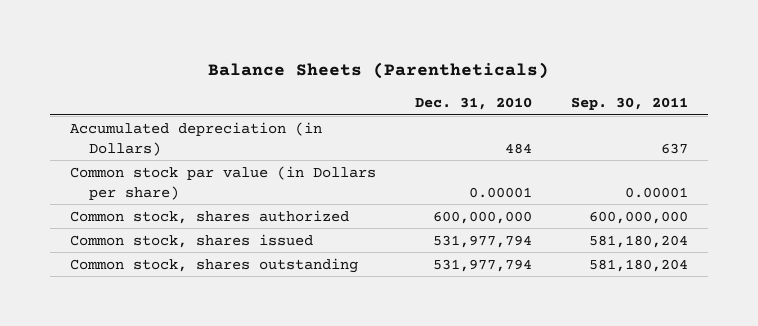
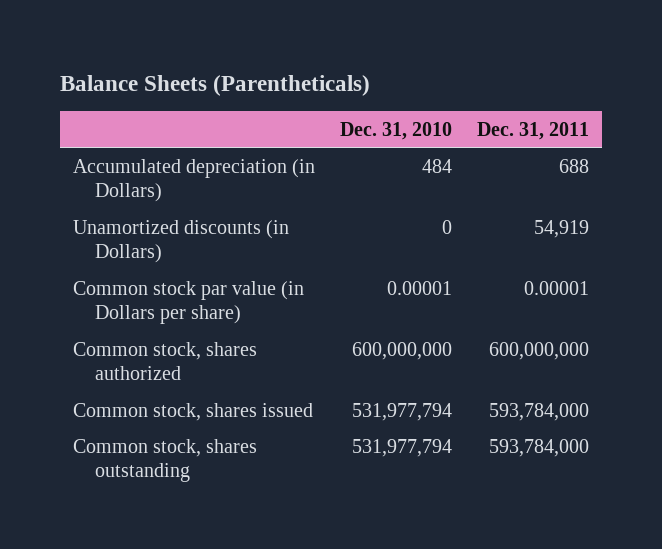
[571,96,689,110] Sep. 30, 2011 -> none
none -> [477,121,590,140] Dec. 31, 2011
none -> [72,219,289,264] Unamortized discounts (in Dollars)

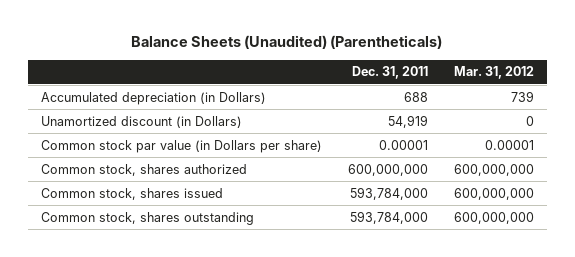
[59,74,370,96] Balance Sheets (Parentheticals) -> [131,35,443,50] Balance Sheets (Unaudited) (Parentheticals)
[339,121,452,140] Dec. 31, 2010 -> none
none -> [453,66,534,80] Mar. 31, 2012
[72,219,289,264] Unamortized discounts (in Dollars) -> [40,115,242,128] Unamortized discount (in Dollars)

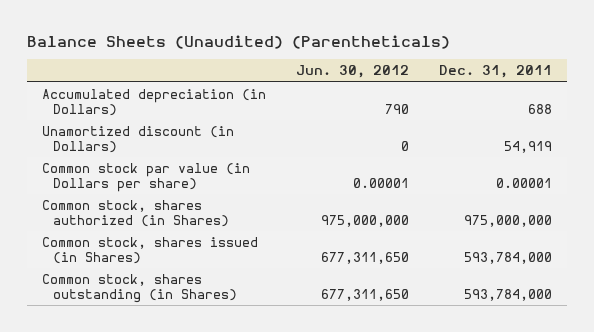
[453,66,534,80] Mar. 31, 2012 -> none
none -> [295,65,409,79] Jun. 30, 2012
[40,163,247,176] Common stock, shares authorized -> [41,200,229,227] Common stock, shares authorized (in Shares)
[347,163,428,176] 600,000,000 -> [463,214,552,227] 975,000,000
[40,187,223,200] Common stock, shares issued -> [41,237,258,264] Common stock, shares issued (in Shares)
[40,211,254,225] Common stock, shares outstanding -> [41,274,237,303] Common stock, shares outstanding (in Shares)

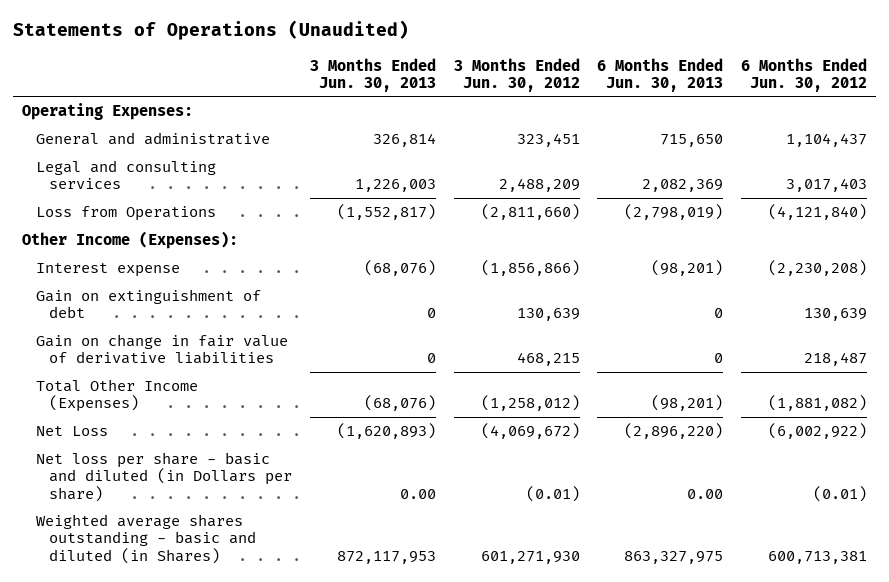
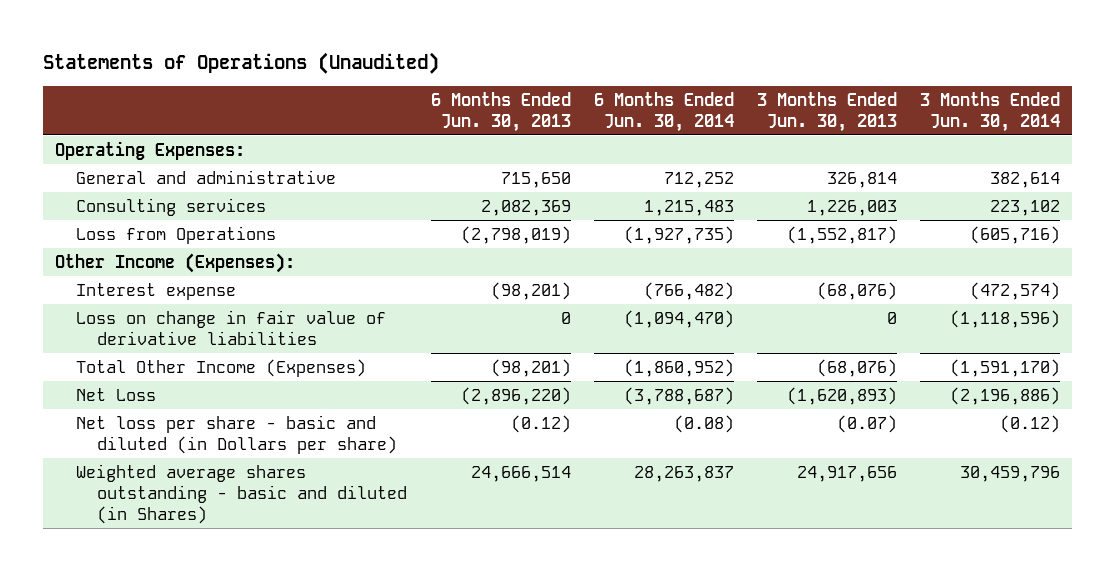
[453,57,580,92] 3 Months Ended Jun. 30, 2012 -> none
[741,57,868,92] 6 Months Ended Jun. 30, 2012 -> none
none -> [593,91,734,132] 6 Months Ended Jun. 30, 2014
none -> [920,91,1061,132] 3 Months Ended Jun. 30, 2014
[35,160,216,190] Legal and consulting services -> [76,197,267,216] Consulting services
[35,289,261,319] Gain on extinguishment of debt -> none
[35,334,288,365] Gain on change in fair value of derivative liabilities -> [76,309,387,345] Loss on change in fair value of derivative liabilities
[399,488,436,499] 0.00 -> [837,414,898,433] (0.07)
[687,488,724,499] 0.00 -> [510,414,571,433] (0.12)
[336,550,436,564] 872,117,953 -> [797,465,898,482] 24,917,656
[624,550,724,564] 863,327,975 -> [470,465,571,482] 24,666,514

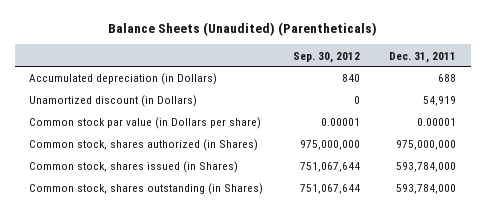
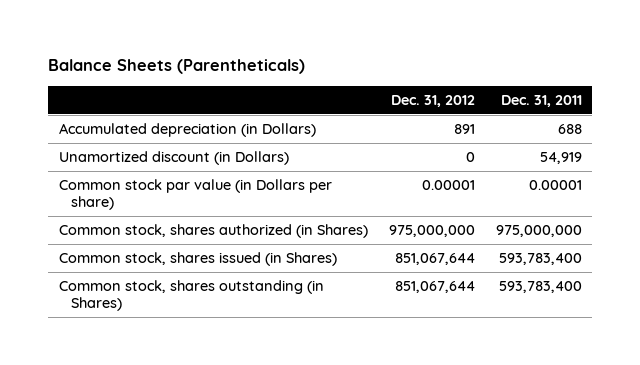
[107,21,377,36] Balance Sheets (Unaudited) (Parentheticals) -> [48,58,306,74] Balance Sheets (Parentheticals)
[292,51,360,63] Sep. 30, 2012 -> none
none -> [390,94,475,107] Dec. 31, 2012
[396,162,457,173] 593,784,000 -> [498,253,582,266] 593,783,400
[396,184,457,195] 593,784,000 -> [498,281,582,294] 593,783,400

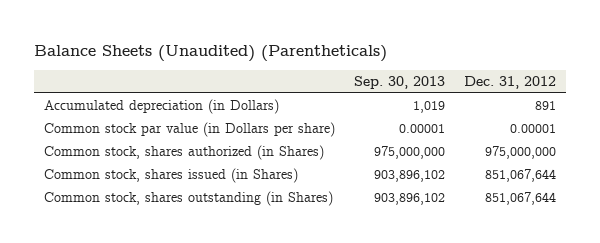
[48,58,306,74] Balance Sheets (Parentheticals) -> [34,45,388,63] Balance Sheets (Unaudited) (Parentheticals)
[500,94,582,107] Dec. 31, 2011 -> none
none -> [354,76,446,90] Sep. 30, 2013
[58,151,289,166] Unamortized discount (in Dollars) -> none

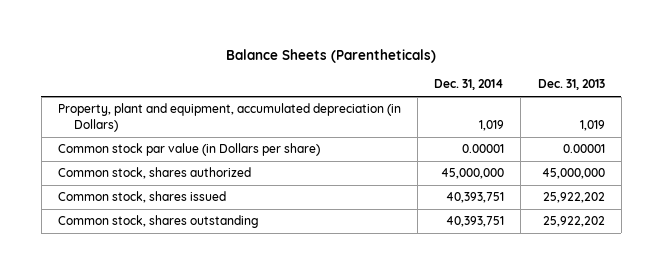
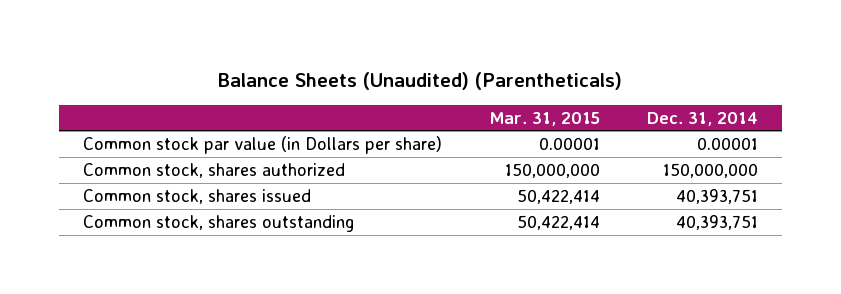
[226,48,437,63] Balance Sheets (Parentheticals) -> [218,71,623,90] Balance Sheets (Unaudited) (Parentheticals)
[537,79,605,91] Dec. 31, 2013 -> none
none -> [488,111,600,126] Mar. 31, 2015
[58,103,402,132] Property, plant and equipment, accumulated depreciation (in Dollars) -> none
[441,168,505,180] 45,000,000 -> [663,162,759,178] 150,000,000

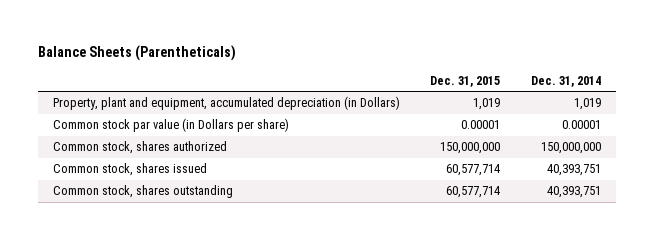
[218,71,623,90] Balance Sheets (Unaudited) (Parentheticals) -> [37,45,236,62] Balance Sheets (Parentheticals)
[488,111,600,126] Mar. 31, 2015 -> none
none -> [430,75,501,87] Dec. 31, 2015
none -> [53,96,401,111] Property, plant and equipment, accumulated depreciation (in Dollars)

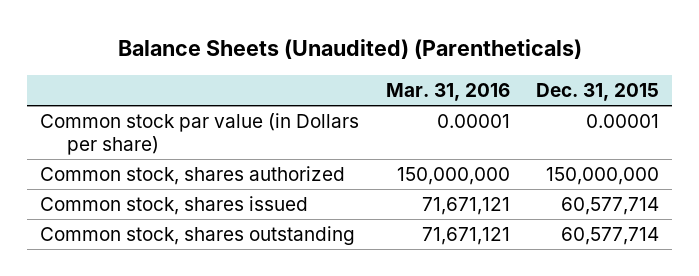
[37,45,236,62] Balance Sheets (Parentheticals) -> [117,39,582,60] Balance Sheets (Unaudited) (Parentheticals)
[530,75,601,87] Dec. 31, 2014 -> none
none -> [385,83,510,102] Mar. 31, 2016
[53,96,401,111] Property, plant and equipment, accumulated depreciation (in Dollars) -> none

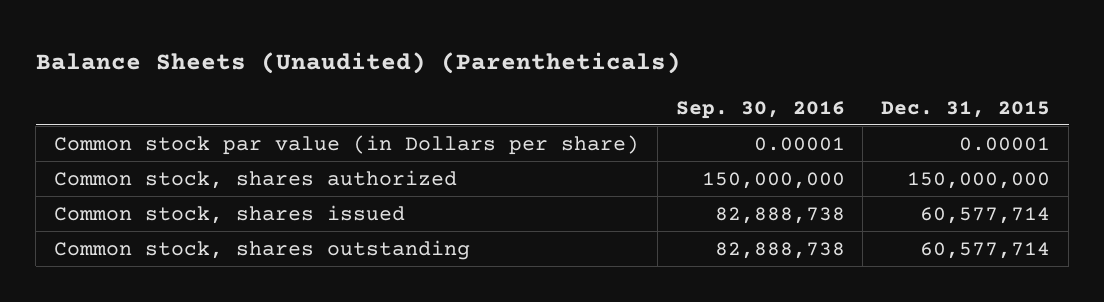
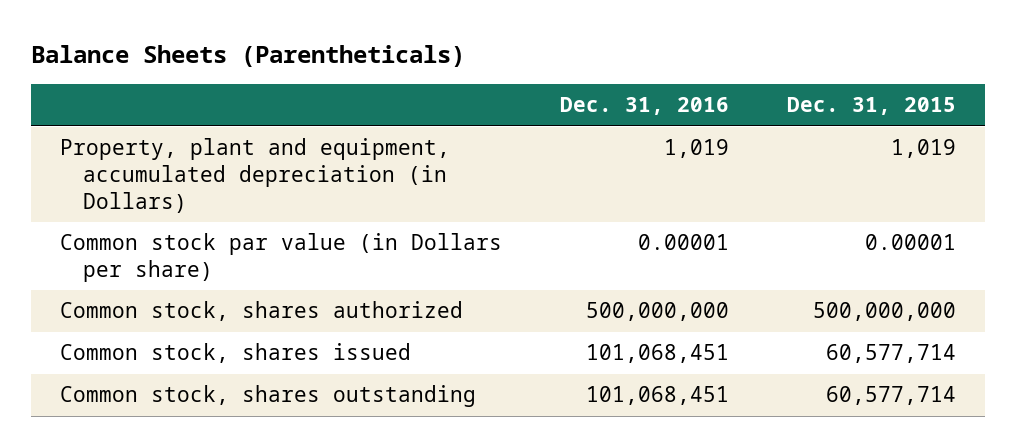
[35,51,681,74] Balance Sheets (Unaudited) (Parentheticals) -> [30,45,465,68] Balance Sheets (Parentheticals)
[675,100,845,119] Sep. 30, 2016 -> none
none -> [559,97,729,116] Dec. 31, 2016
none -> [59,138,450,213] Property, plant and equipment, accumulated depreciation (in Dollars)
[907,171,1051,189] 150,000,000 -> [813,302,957,322] 500,000,000

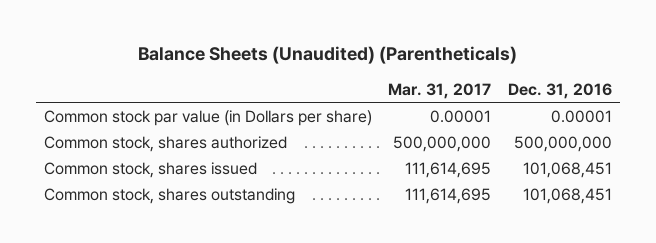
[30,45,465,68] Balance Sheets (Parentheticals) -> [137,46,517,65] Balance Sheets (Unaudited) (Parentheticals)
[787,97,957,116] Dec. 31, 2015 -> none
none -> [388,82,492,99] Mar. 31, 2017
[59,138,450,213] Property, plant and equipment, accumulated depreciation (in Dollars) -> none

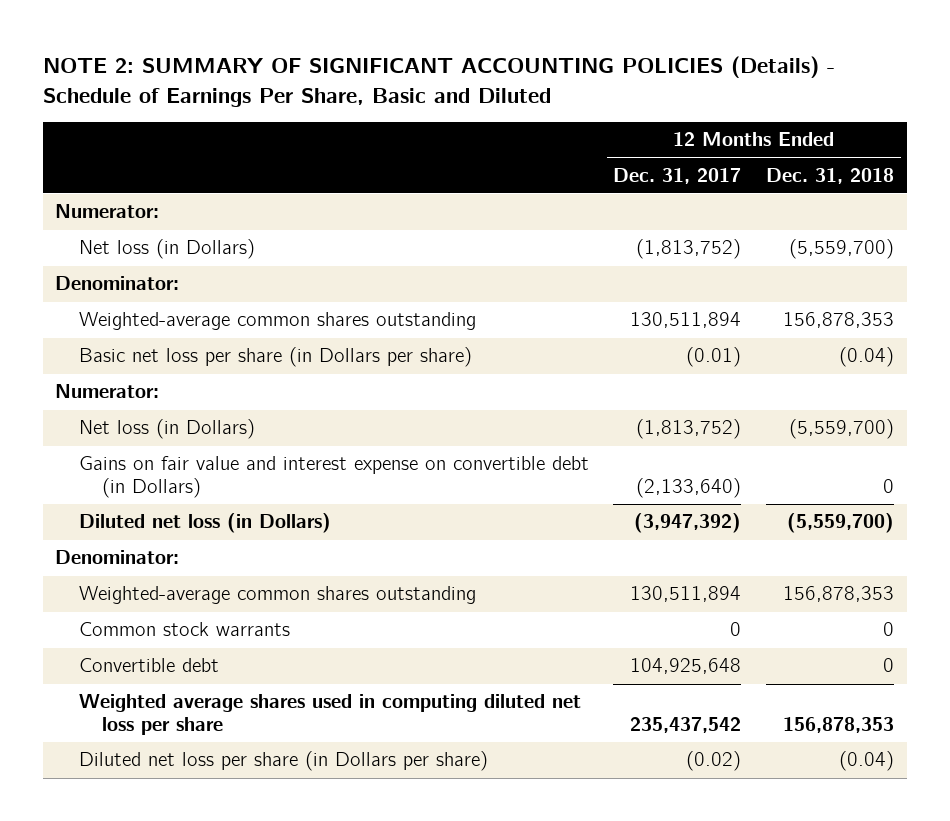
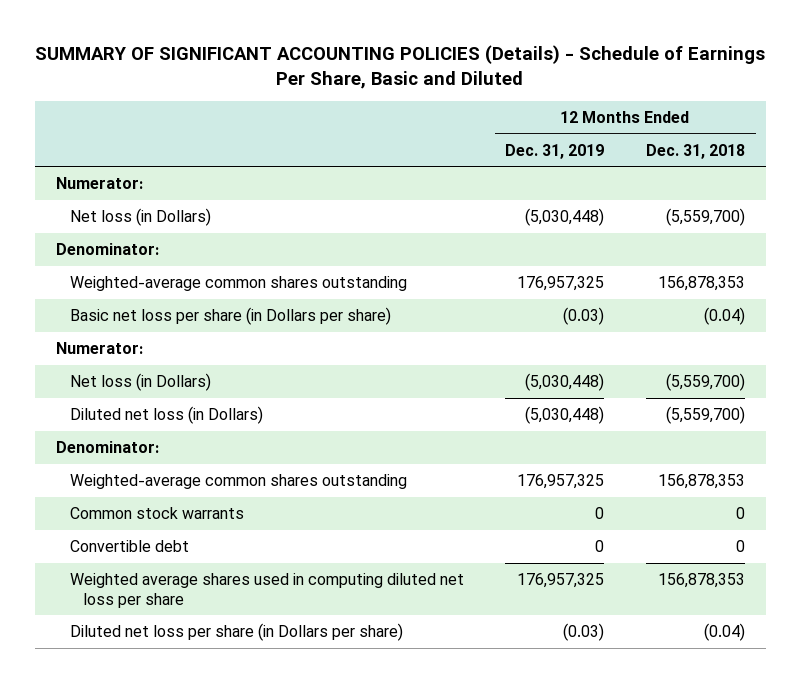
[42,55,835,107] NOTE 2: SUMMARY OF SIGNIFICANT ACCOUNTING POLICIES (Details) - Schedule of Earnings Per Share, Basic and Diluted -> [35,44,766,90] SUMMARY OF SIGNIFICANT ACCOUNTING POLICIES (Details) - Schedule of Earnings Per Share, Basic and Diluted
[613,167,742,184] Dec. 31, 2017 -> none
none -> [505,143,605,159] Dec. 31, 2019
[78,456,589,499] Gains on fair value and interest expense on convertible debt (in Dollars) -> none

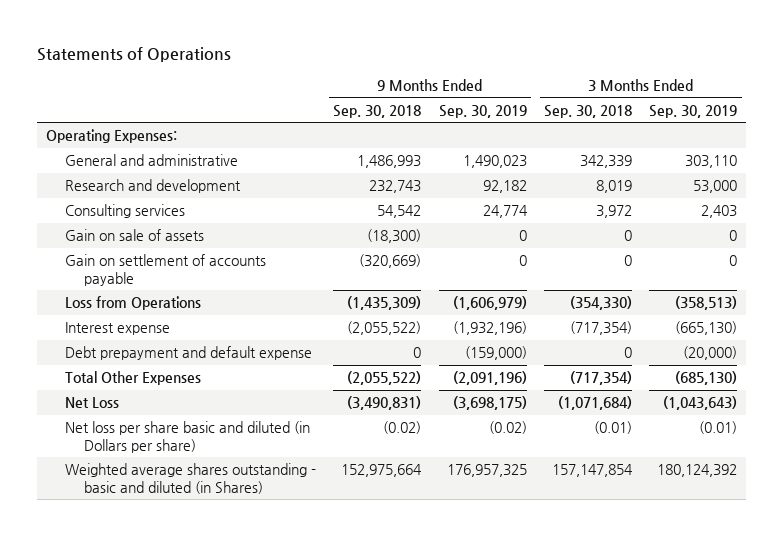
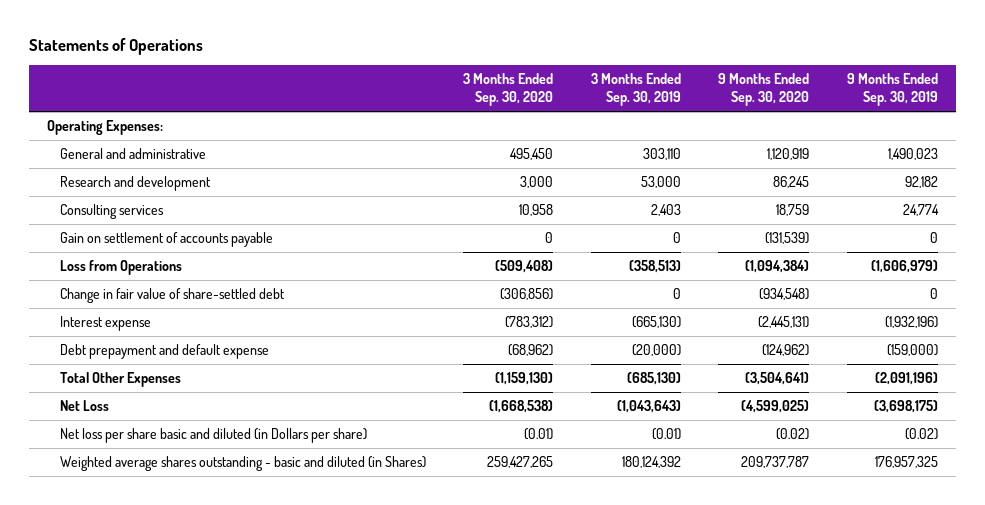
[333,104,422,118] Sep. 30, 2018 -> none
[544,104,633,118] Sep. 30, 2018 -> none
none -> [463,73,554,107] 3 Months Ended Sep. 30, 2020
none -> [718,73,810,107] 9 Months Ended Sep. 30, 2020
[64,229,204,242] Gain on sale of assets -> none
none -> [59,288,285,304] Change in fair value of share-settled debt

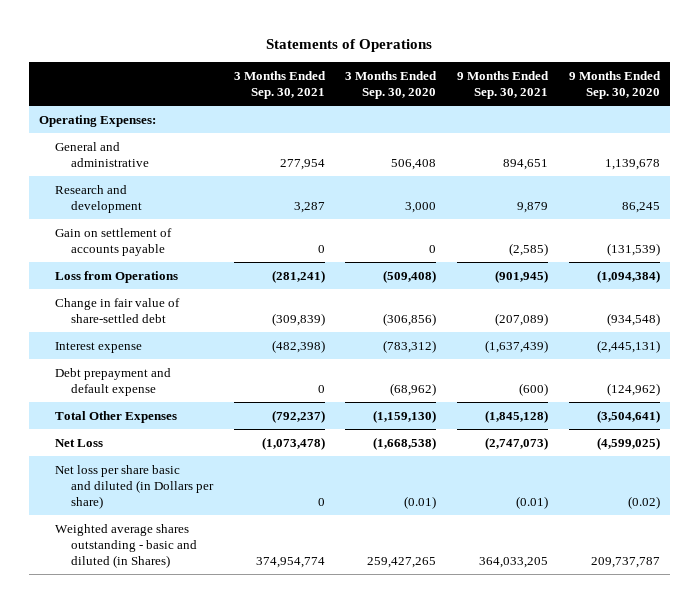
[590,73,681,107] 3 Months Ended Sep. 30, 2019 -> none
[846,73,938,107] 9 Months Ended Sep. 30, 2019 -> none
none -> [233,70,326,100] 3 Months Ended Sep. 30, 2021
none -> [456,70,549,100] 9 Months Ended Sep. 30, 2021
[510,148,554,161] 495,450 -> [391,158,437,170] 506,408
[767,148,810,161] 1,120,919 -> [604,158,660,170] 1,139,678
[59,204,164,220] Consulting services -> none

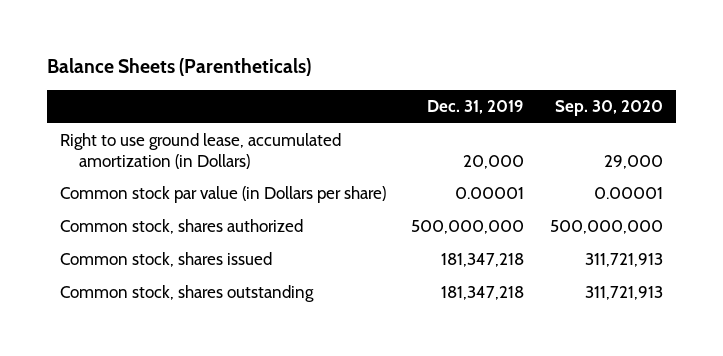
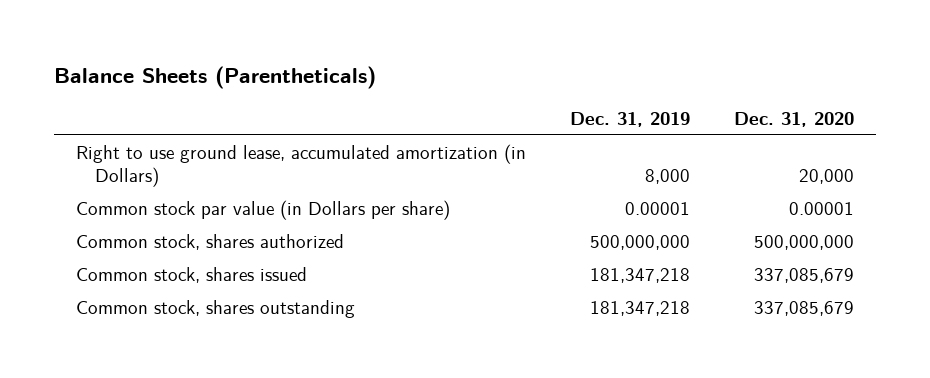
[554,100,663,117] Sep. 30, 2020 -> none
none -> [733,111,854,127] Dec. 31, 2020
[463,154,525,169] 20,000 -> [644,168,690,184] 8,000

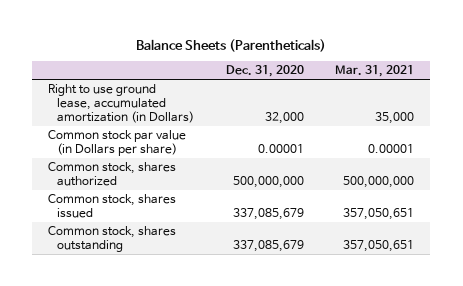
[569,111,690,127] Dec. 31, 2019 -> none
none -> [335,65,415,78] Mar. 31, 2021
[798,168,854,184] 20,000 -> [264,112,304,125] 32,000

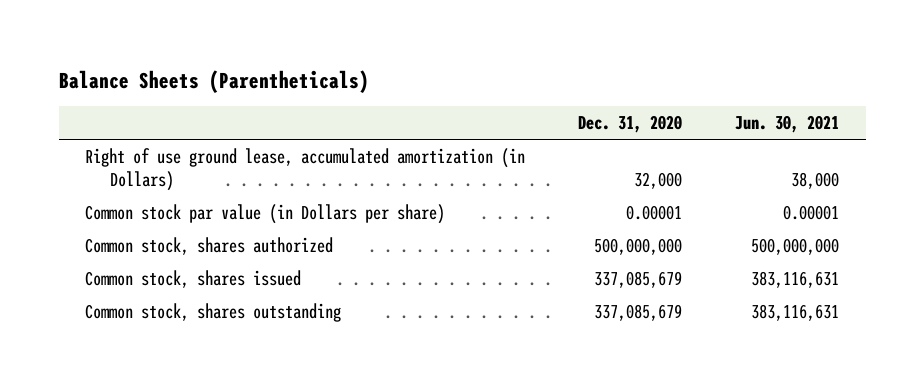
[335,65,415,78] Mar. 31, 2021 -> none
none -> [735,115,840,134] Jun. 30, 2021
[48,83,195,124] Right to use ground lease, accumulated amortization (in Dollars) -> [85,148,526,191] Right of use ground lease, accumulated amortization (in Dollars)

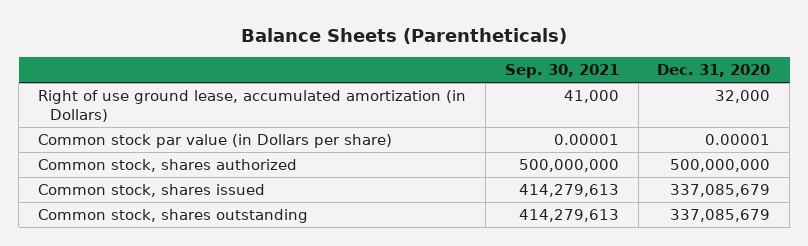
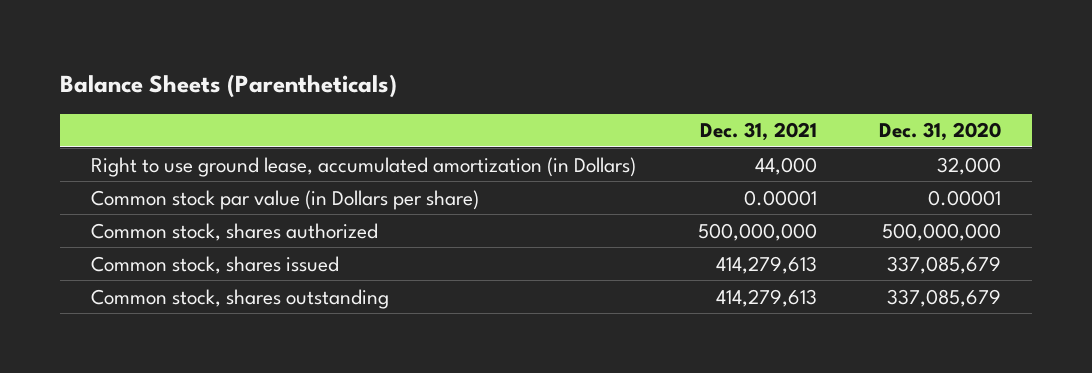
[504,64,619,79] Sep. 30, 2021 -> none
none -> [700,122,818,142] Dec. 31, 2021
[38,89,467,122] Right of use ground lease, accumulated amortization (in Dollars) -> [90,156,636,177] Right to use ground lease, accumulated amortization (in Dollars)

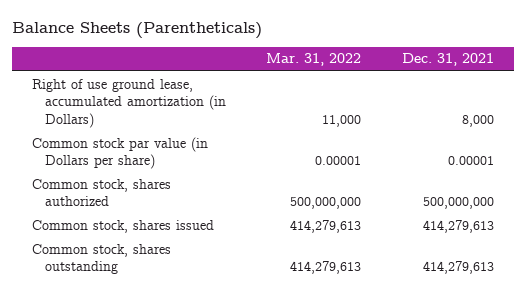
[879,122,1002,142] Dec. 31, 2020 -> none
none -> [266,53,362,67] Mar. 31, 2022
[90,156,636,177] Right to use ground lease, accumulated amortization (in Dollars) -> [31,78,227,128] Right of use ground lease, accumulated amortization (in Dollars)
[755,156,818,175] 44,000 -> [461,114,494,127] 8,000

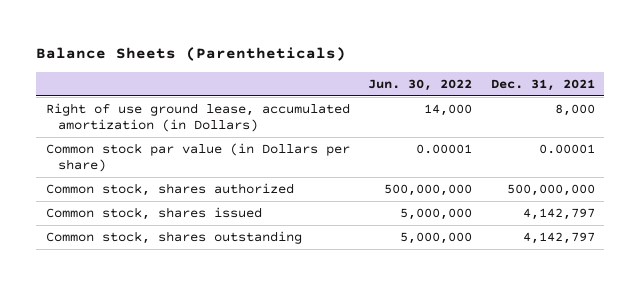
[266,53,362,67] Mar. 31, 2022 -> none
none -> [368,78,473,91] Jun. 30, 2022
[422,219,494,233] 414,279,613 -> [522,208,595,221] 4,142,797
[422,261,494,275] 414,279,613 -> [522,232,595,245] 4,142,797

